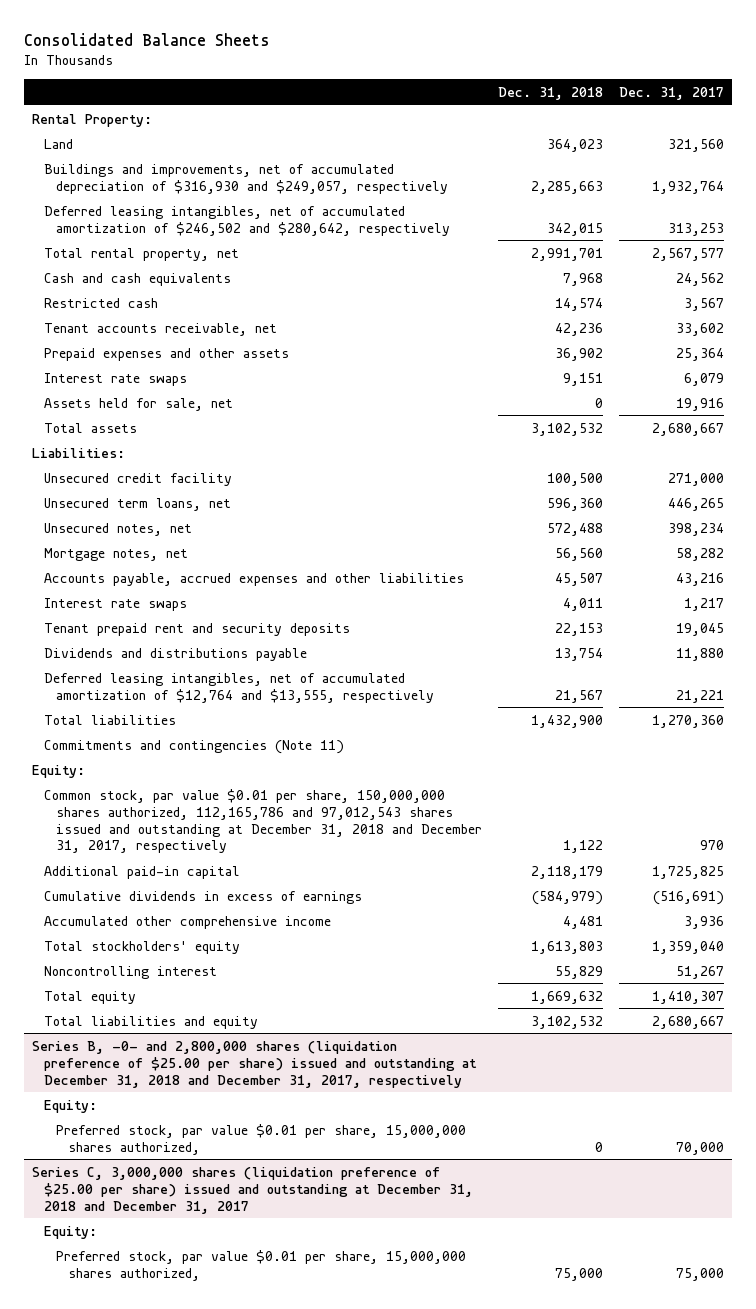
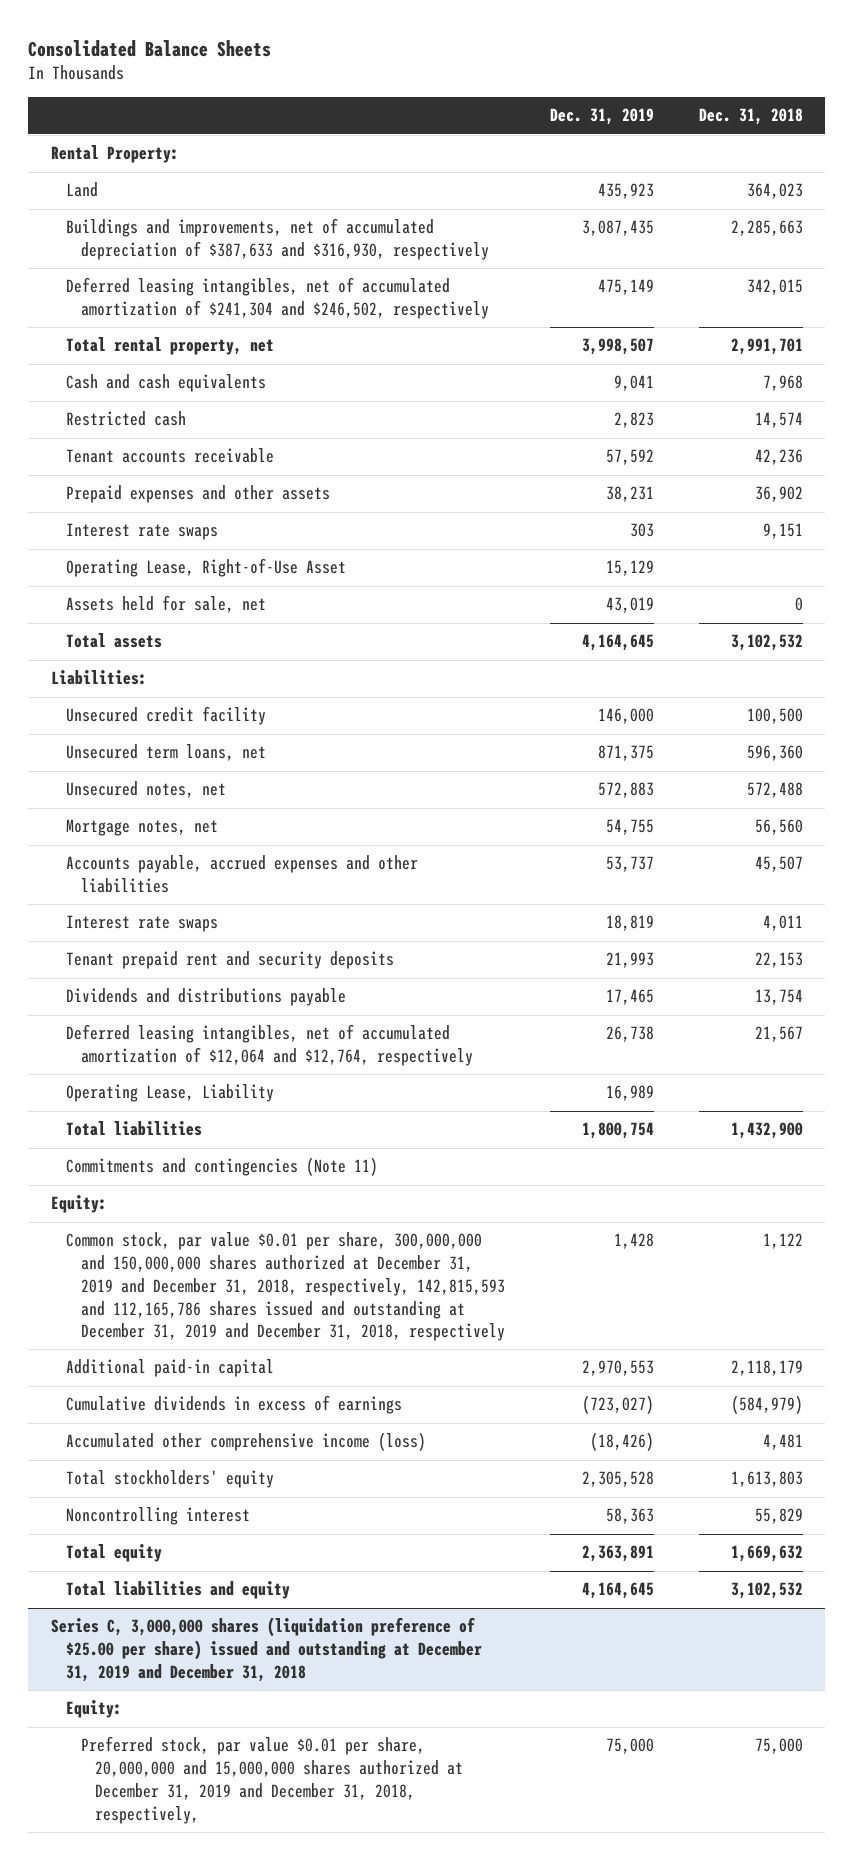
[619,86,725,100] Dec. 31, 2017 -> none
none -> [549,108,654,126] Dec. 31, 2019
[43,163,448,194] Buildings and improvements, net of accumulated depreciation of $316,930 and $249,057, respectively -> [65,218,489,261] Buildings and improvements, net of accumulated depreciation of $387,633 and $316,930, respectively
[43,205,450,236] Deferred leasing intangibles, net of accumulated amortization of $246,502 and $280,642, respectively -> [65,277,489,320] Deferred leasing intangibles, net of accumulated amortization of $241,304 and $246,502, respectively
[43,322,277,336] Tenant accounts receivable, net -> [65,448,274,464] Tenant accounts receivable
none -> [65,558,346,578] Operating Lease, Right-of-Use Asset
[43,672,434,703] Deferred leasing intangibles, net of accumulated amortization of $12,764 and $13,555, respectively -> [65,1024,473,1067] Deferred leasing intangibles, net of accumulated amortization of $12,064 and $12,764, respectively
none -> [65,1084,274,1103] Operating Lease, Liability
[43,788,482,854] Common stock, par value $0.01 per share, 150,000,000 shares authorized, 112,165,786 and 97,012,543 shares issued and outstanding at December 31, 2018 and December 31, 2017, respectively -> [65,1232,505,1342] Common stock, par value $0.01 per share, 300,000,000 and 150,000,000 shares authorized at December 31, 2019 and December 31, 2018, respectively, 142,815,593 and 112,165,786 shares issued and outstanding at December 31, 2019 and December 31, 2018, respectively
[43,915,331,929] Accumulated other comprehensive income -> [65,1432,426,1452] Accumulated other comprehensive income (loss)
[31,1040,477,1088] Series B, -0- and 2,800,000 shares (liquidation preference of $25.00 per share) issued and outstanding at December 31, 2018 and December 31, 2017, respectively -> none
[43,1099,97,1113] Equity: -> none
[55,1123,466,1155] Preferred stock, par value $0.01 per share, 15,000,000 shares authorized, -> none
[31,1166,473,1214] Series C, 3,000,000 shares (liquidation preference of $25.00 per share) issued and outstanding at December 31, 2018 and December 31, 2017 -> [50,1617,482,1682] Series C, 3,000,000 shares (liquidation preference of $25.00 per share) issued and outstanding at December 31, 2019 and December 31, 2018
[55,1249,466,1281] Preferred stock, par value $0.01 per share, 15,000,000 shares authorized, -> [80,1736,464,1824] Preferred stock, par value $0.01 per share, 20,000,000 and 15,000,000 shares authorized at December 31, 2019 and December 31, 2018, respectively,

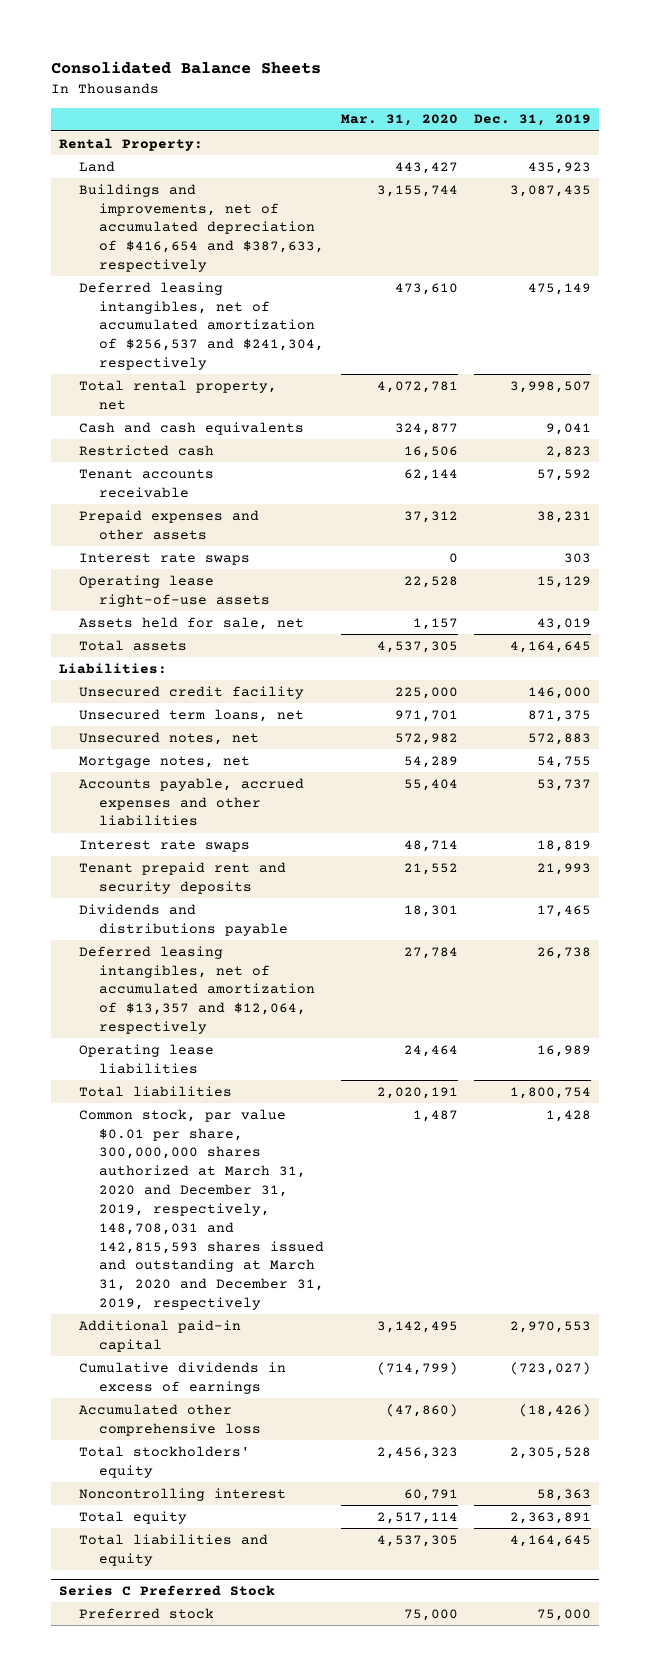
[698,108,803,126] Dec. 31, 2018 -> none
none -> [340,114,458,127] Mar. 31, 2020
[65,218,489,261] Buildings and improvements, net of accumulated depreciation of $387,633 and $316,930, respectively -> [79,183,325,273] Buildings and improvements, net of accumulated depreciation of $416,654 and $387,633, respectively
[65,277,489,320] Deferred leasing intangibles, net of accumulated amortization of $241,304 and $246,502, respectively -> [79,281,325,371] Deferred leasing intangibles, net of accumulated amortization of $256,537 and $241,304, respectively
[65,558,346,578] Operating Lease, Right-of-Use Asset -> [79,574,271,607] Operating lease right-of-use assets
[65,1024,473,1067] Deferred leasing intangibles, net of accumulated amortization of $12,064 and $12,764, respectively -> [79,945,316,1035] Deferred leasing intangibles, net of accumulated amortization of $13,357 and $12,064, respectively
[65,1084,274,1103] Operating Lease, Liability -> [79,1043,215,1074] Operating lease liabilities
[65,1157,378,1177] Commitments and contingencies (Note 11) -> none
[50,1195,107,1214] Equity: -> none
[65,1232,505,1342] Common stock, par value $0.01 per share, 300,000,000 and 150,000,000 shares authorized at December 31, 2019 and December 31, 2018, respectively, 142,815,593 and 112,165,786 shares issued and outstanding at December 31, 2019 and December 31, 2018, respectively -> [79,1108,325,1310] Common stock, par value $0.01 per share, 300,000,000 shares authorized at March 31, 2020 and December 31, 2019, respectively, 148,708,031 and 142,815,593 shares issued and outstanding at March 31, 2020 and December 31, 2019, respectively
[65,1432,426,1452] Accumulated other comprehensive income (loss) -> [79,1403,262,1436] Accumulated other comprehensive loss
[65,1700,122,1719] Equity: -> none
[50,1617,482,1682] Series C, 3,000,000 shares (liquidation preference of $25.00 per share) issued and outstanding at December 31, 2019 and December 31, 2018 -> [58,1585,275,1597] Series C Preferred Stock
[80,1736,464,1824] Preferred stock, par value $0.01 per share, 20,000,000 and 15,000,000 shares authorized at December 31, 2019 and December 31, 2018, respectively, -> [79,1607,215,1619] Preferred stock

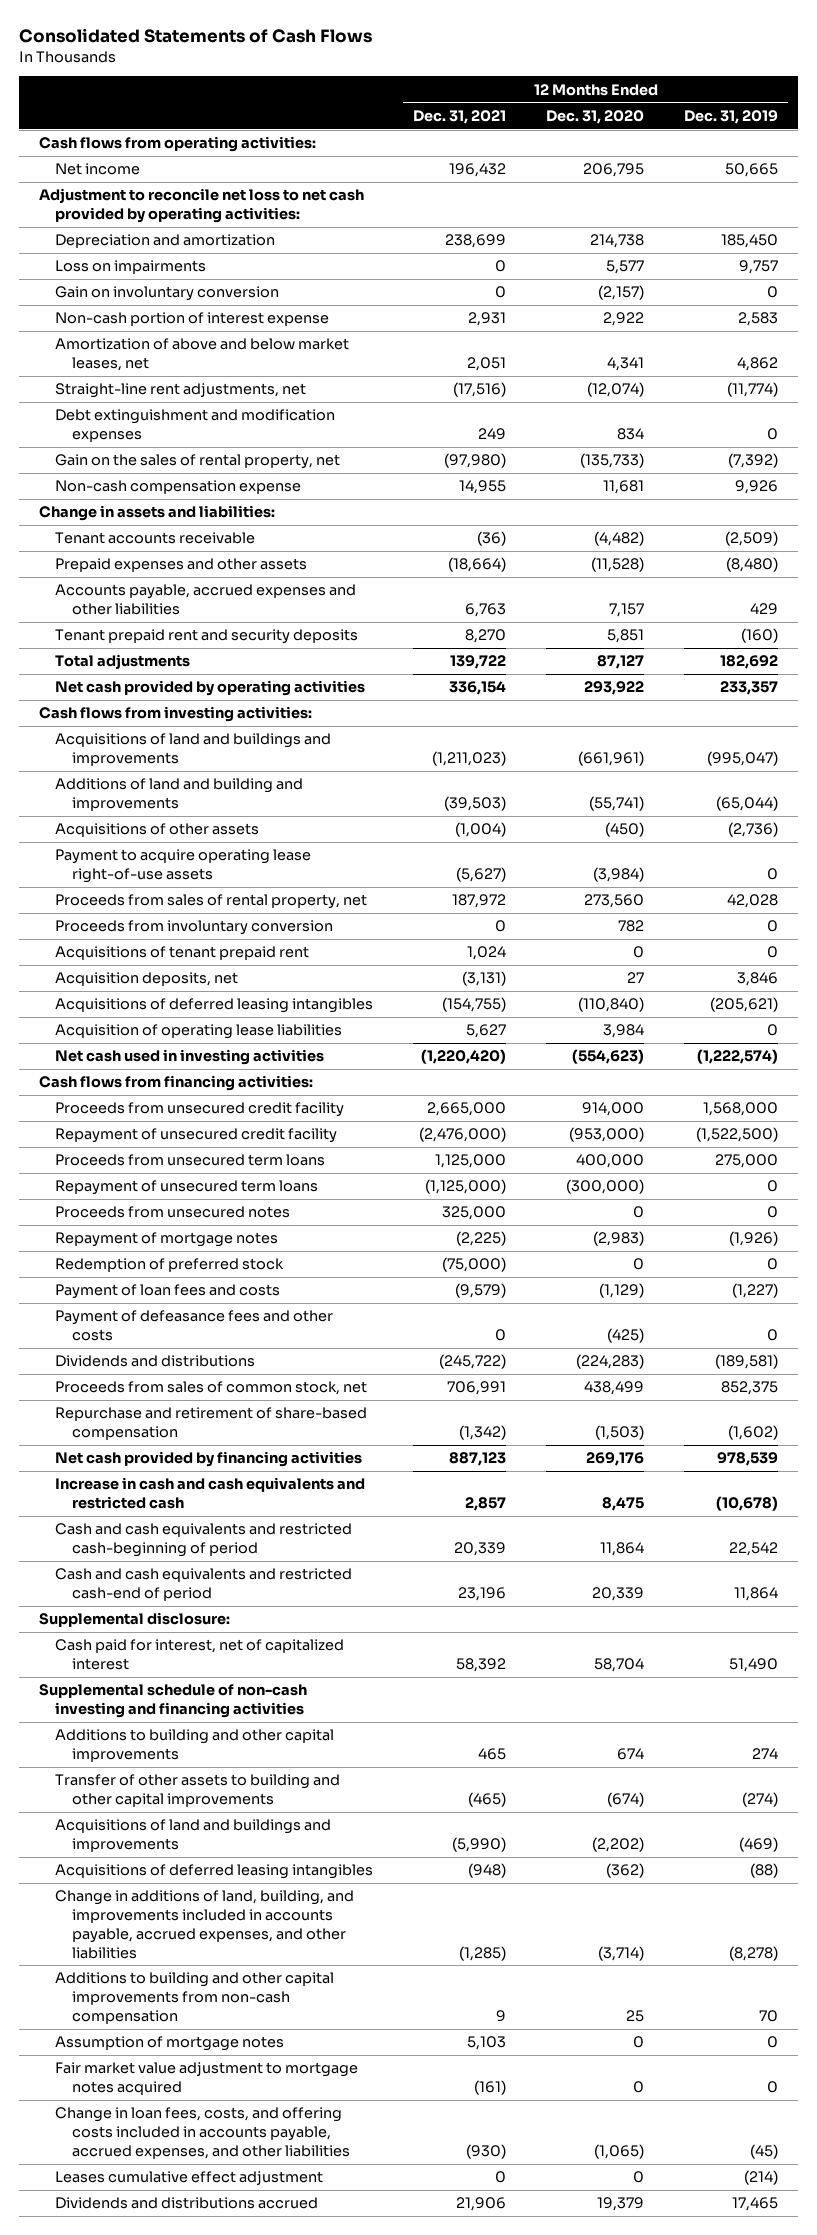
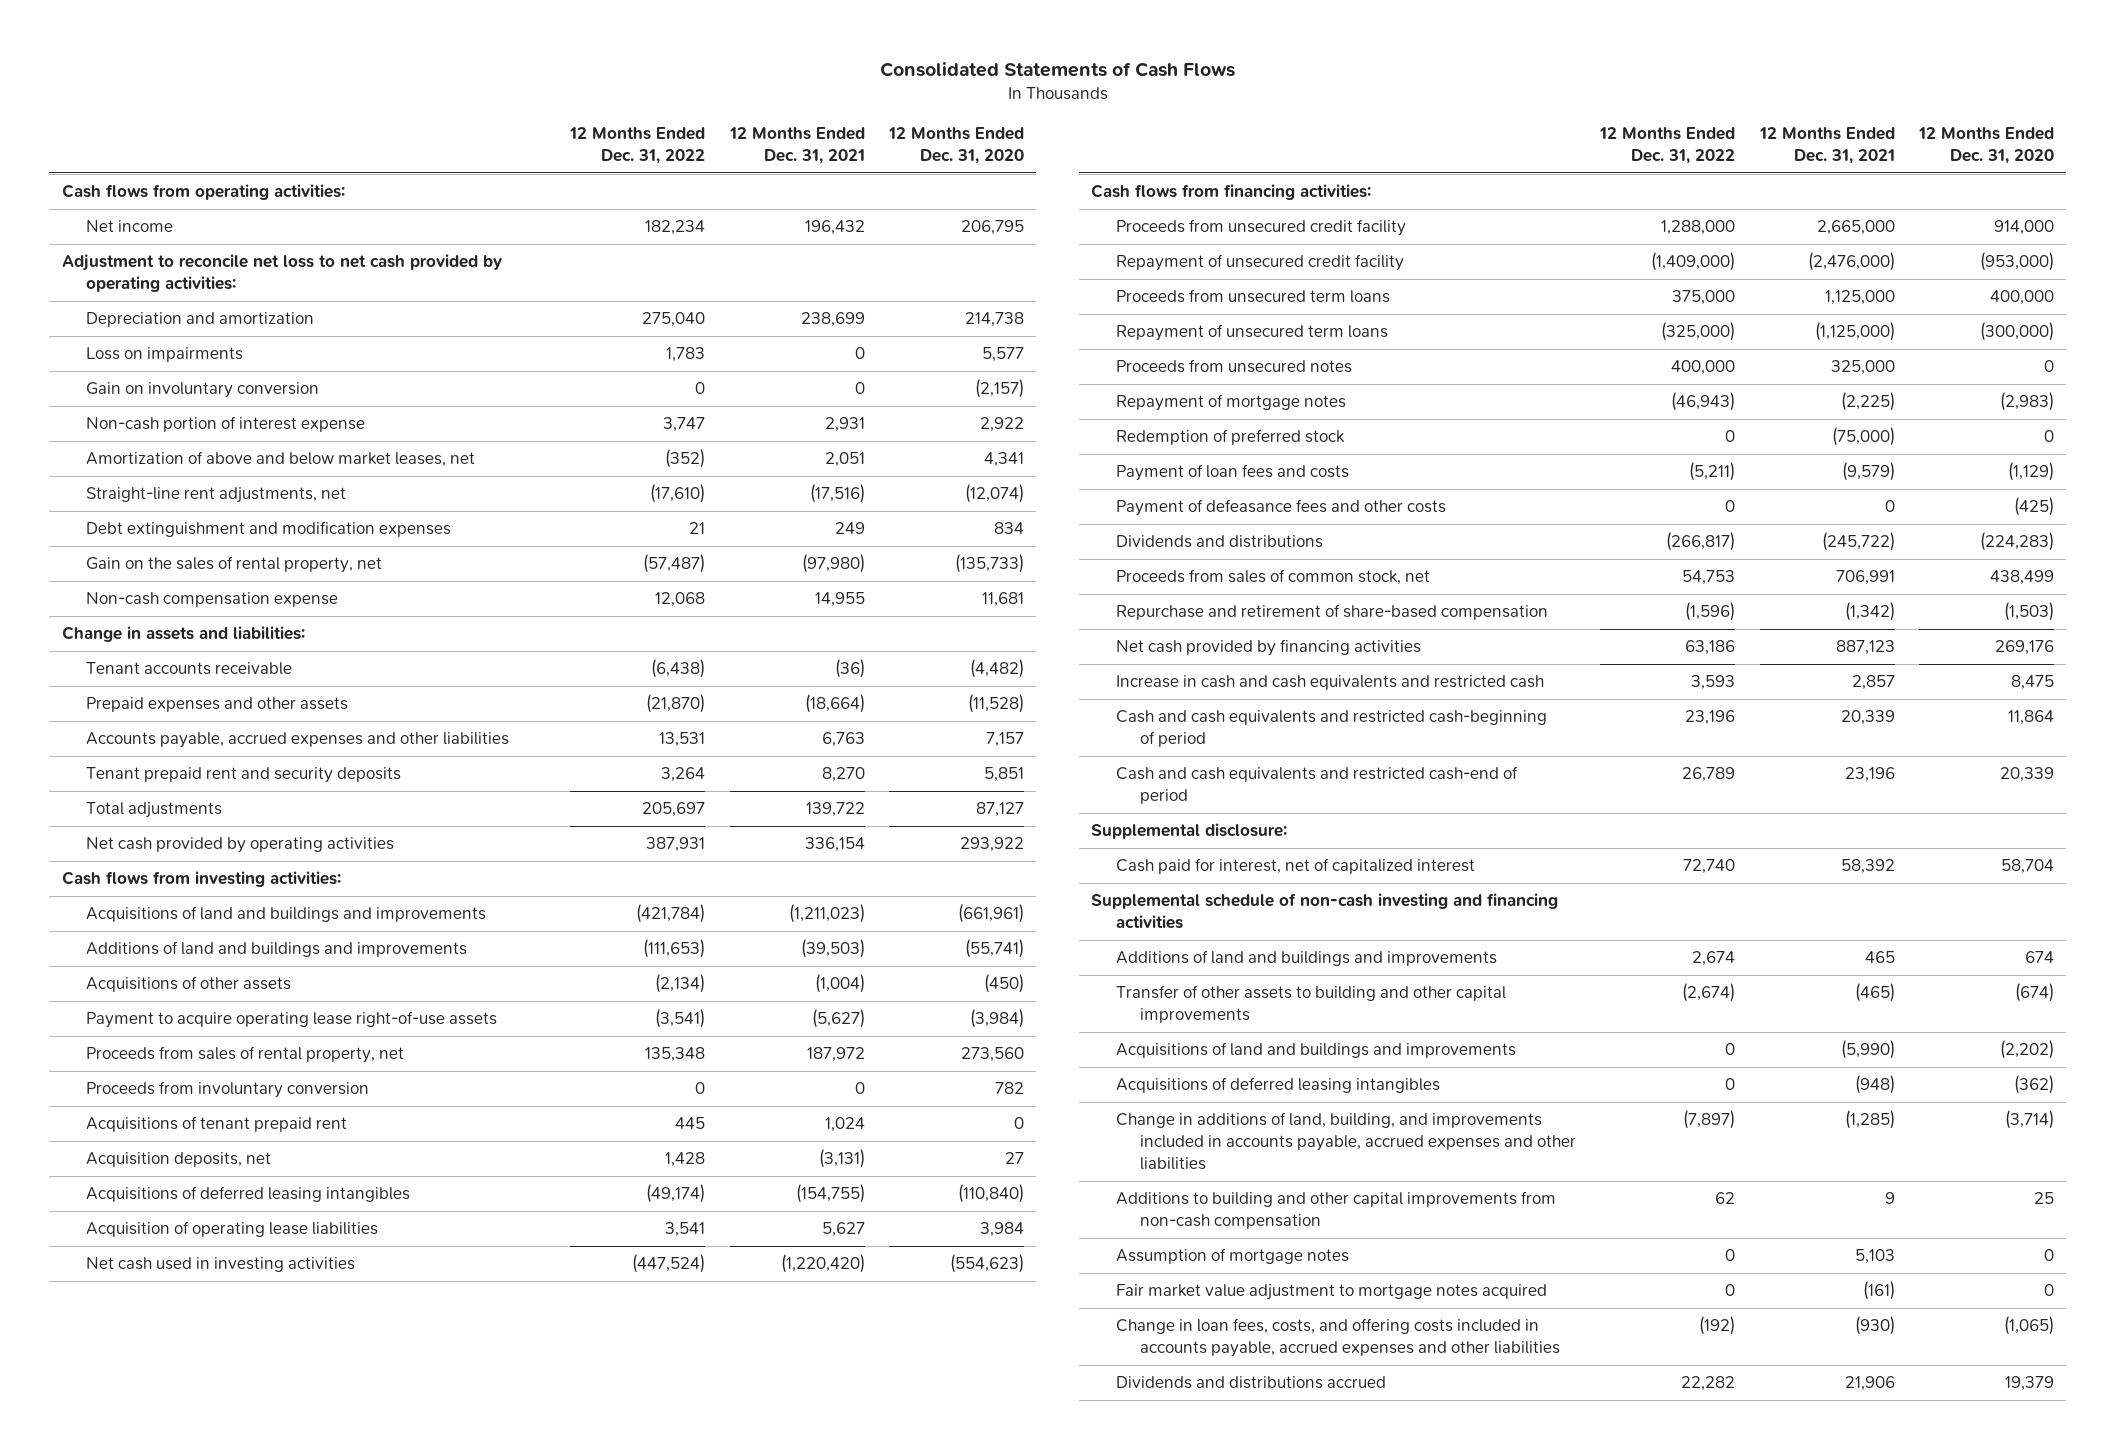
[683,109,778,124] Dec. 31, 2019 -> none
none -> [569,127,706,165] 12 Months Ended Dec. 31, 2022
[55,778,304,812] Additions of land and building and improvements -> [85,941,467,958] Additions of land and buildings and improvements
[55,1729,335,1763] Additions to building and other capital improvements -> [1115,950,1497,967] Additions of land and buildings and improvements
[55,1890,355,1959] Change in additions of land, building, and improvements included in accounts payable, accrued expenses, and other liabilities -> [1115,1112,1576,1171] Change in additions of land, building, and improvements included in accounts payable, accrued expenses and other liabilities
[55,2171,324,2186] Leases cumulative effect adjustment -> none
[55,2107,350,2159] Change in loan fees, costs, and offering costs included in accounts payable, accrued expenses, and other liabilities -> [1115,1318,1560,1358] Change in loan fees, costs, and offering costs included in accounts payable, accrued expenses and other liabilities

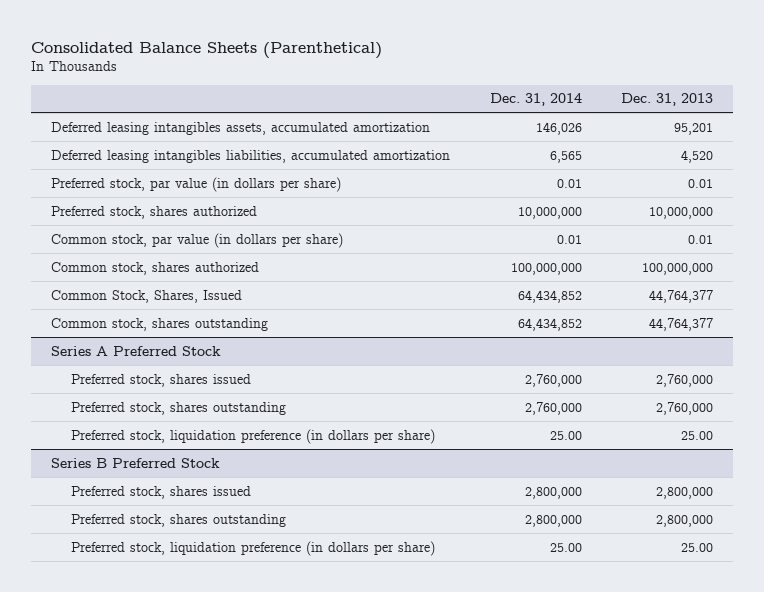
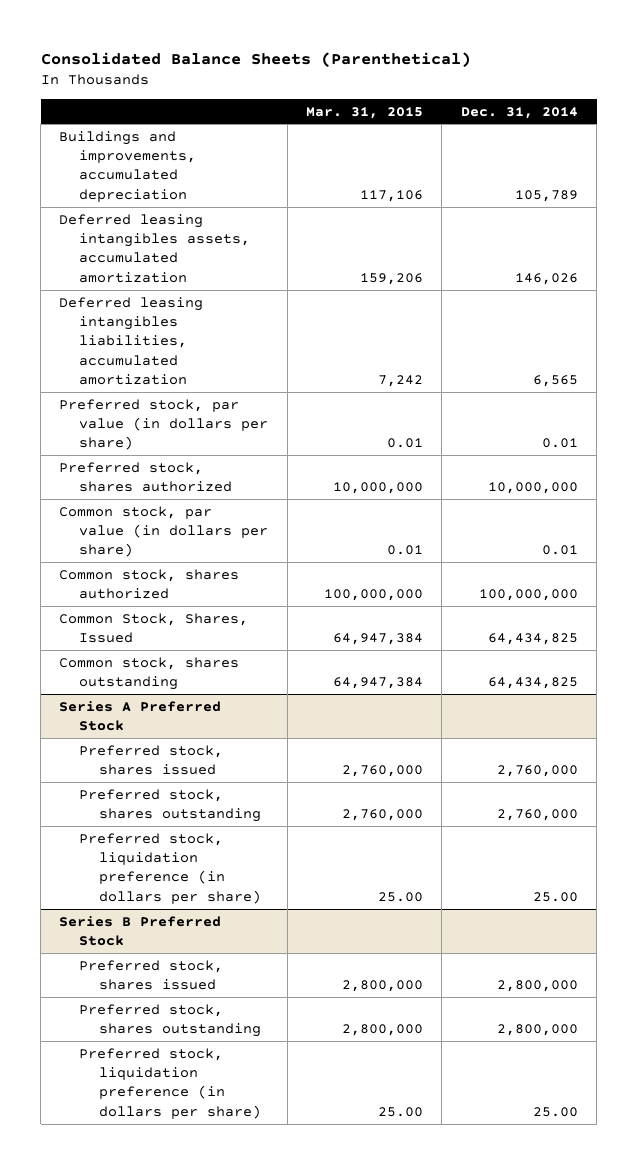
[621,93,714,107] Dec. 31, 2013 -> none
none -> [306,106,424,119] Mar. 31, 2015
none -> [59,130,197,202] Buildings and improvements, accumulated depreciation
[517,289,582,303] 64,434,852 -> [487,632,578,645] 64,434,825
[517,317,582,331] 64,434,852 -> [487,676,578,689] 64,434,825

